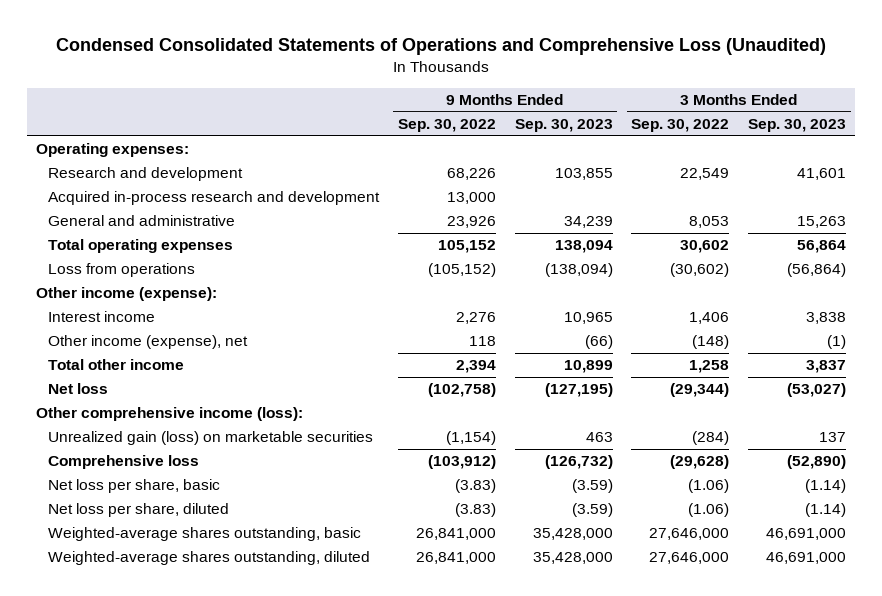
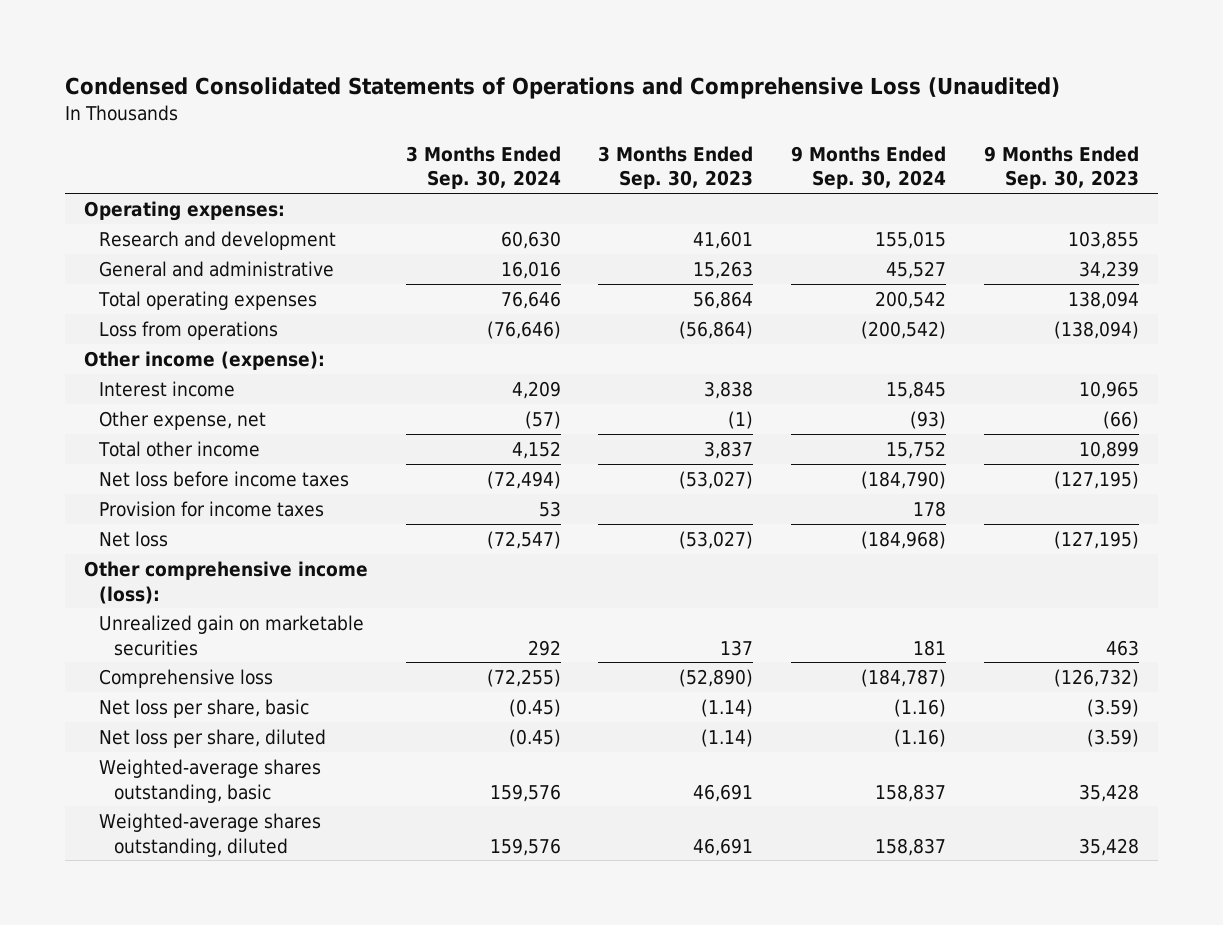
[397,119,496,133] Sep. 30, 2022 -> none
[631,119,730,133] Sep. 30, 2022 -> none
none -> [405,145,561,190] 3 Months Ended Sep. 30, 2024
none -> [791,145,947,190] 9 Months Ended Sep. 30, 2024
[48,191,381,206] Acquired in-process research and development -> none
[48,335,249,350] Other income (expense), net -> [98,410,266,430] Other expense, net
none -> [98,470,349,487] Net loss before income taxes
none -> [98,500,324,517] Provision for income taxes
[48,431,374,446] Unrealized gain (loss) on marketable securities -> [98,614,364,656] Unrealized gain on marketable securities
[532,528,613,541] 35,428,000 -> [1079,783,1140,802] 35,428
[765,528,846,541] 46,691,000 -> [693,783,754,802] 46,691
[532,552,613,565] 35,428,000 -> [1079,837,1140,856] 35,428
[765,552,846,565] 46,691,000 -> [693,837,754,856] 46,691

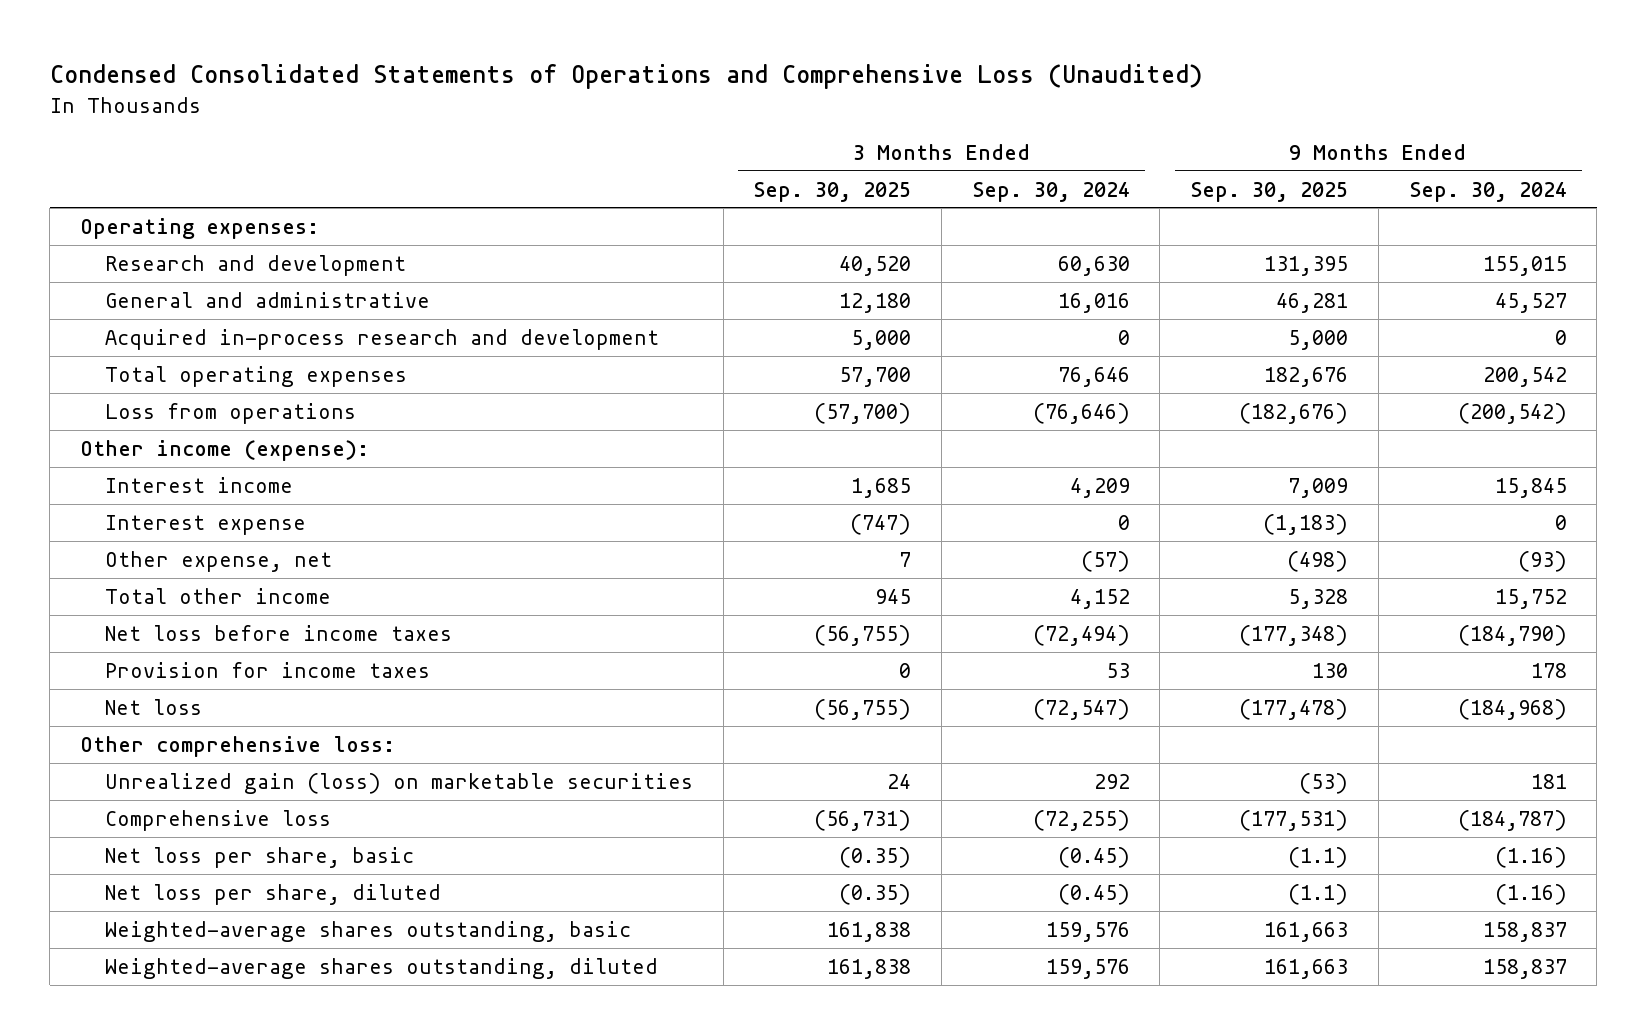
[598,145,754,190] 3 Months Ended Sep. 30, 2023 -> none
[984,145,1140,190] 9 Months Ended Sep. 30, 2023 -> none
none -> [753,181,912,202] Sep. 30, 2025
none -> [1190,181,1349,202] Sep. 30, 2025
none -> [104,328,659,350] Acquired in-process research and development
none -> [104,514,306,535] Interest expense
[83,560,368,604] Other comprehensive income (loss): -> [79,735,395,757] Other comprehensive loss:
[98,614,364,656] Unrealized gain on marketable securities -> [104,772,693,794] Unrealized gain (loss) on marketable securities

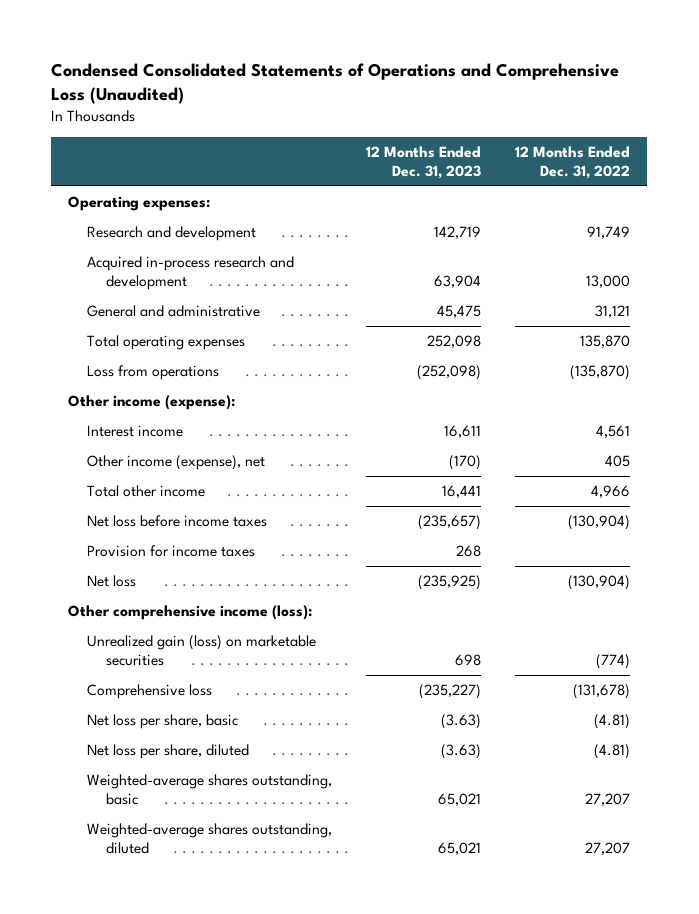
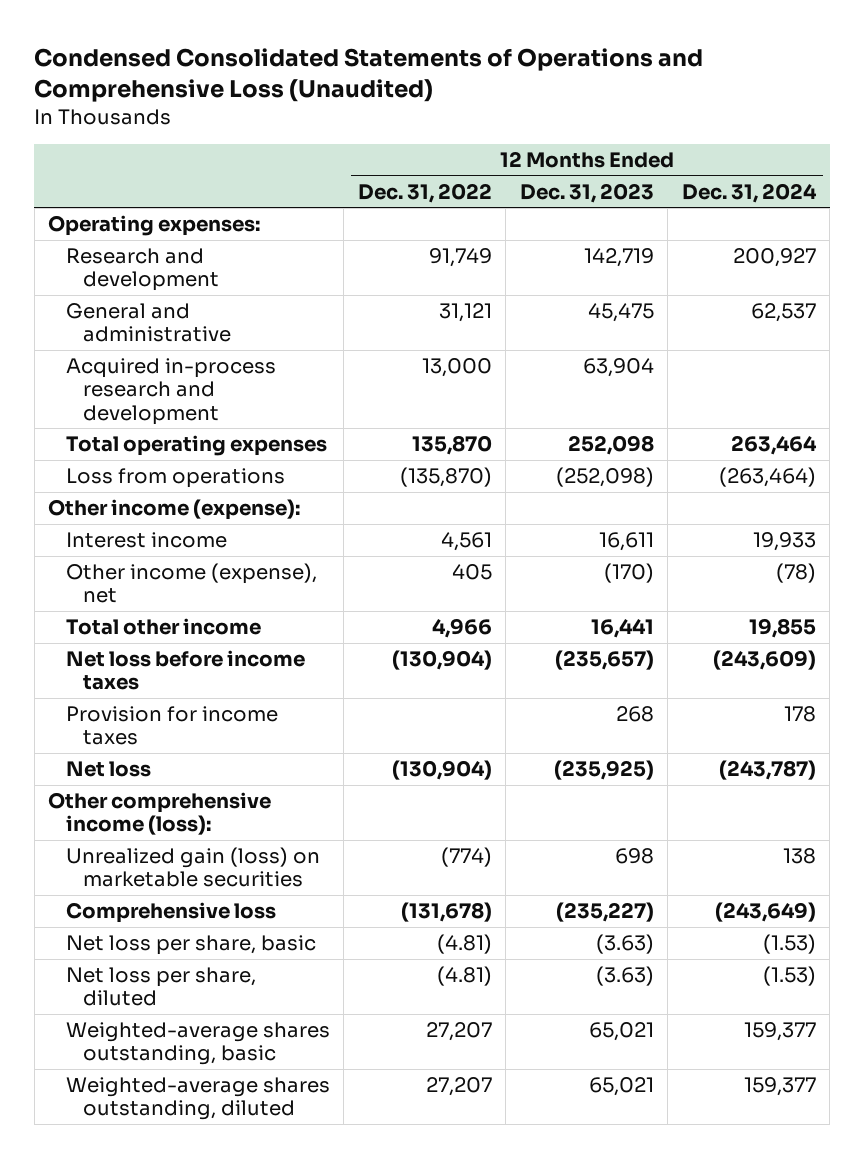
none -> [681,182,817,203] Dec. 31, 2024
[87,256,295,291] Acquired in-process research and development -> [65,358,276,425] Acquired in-process research and development

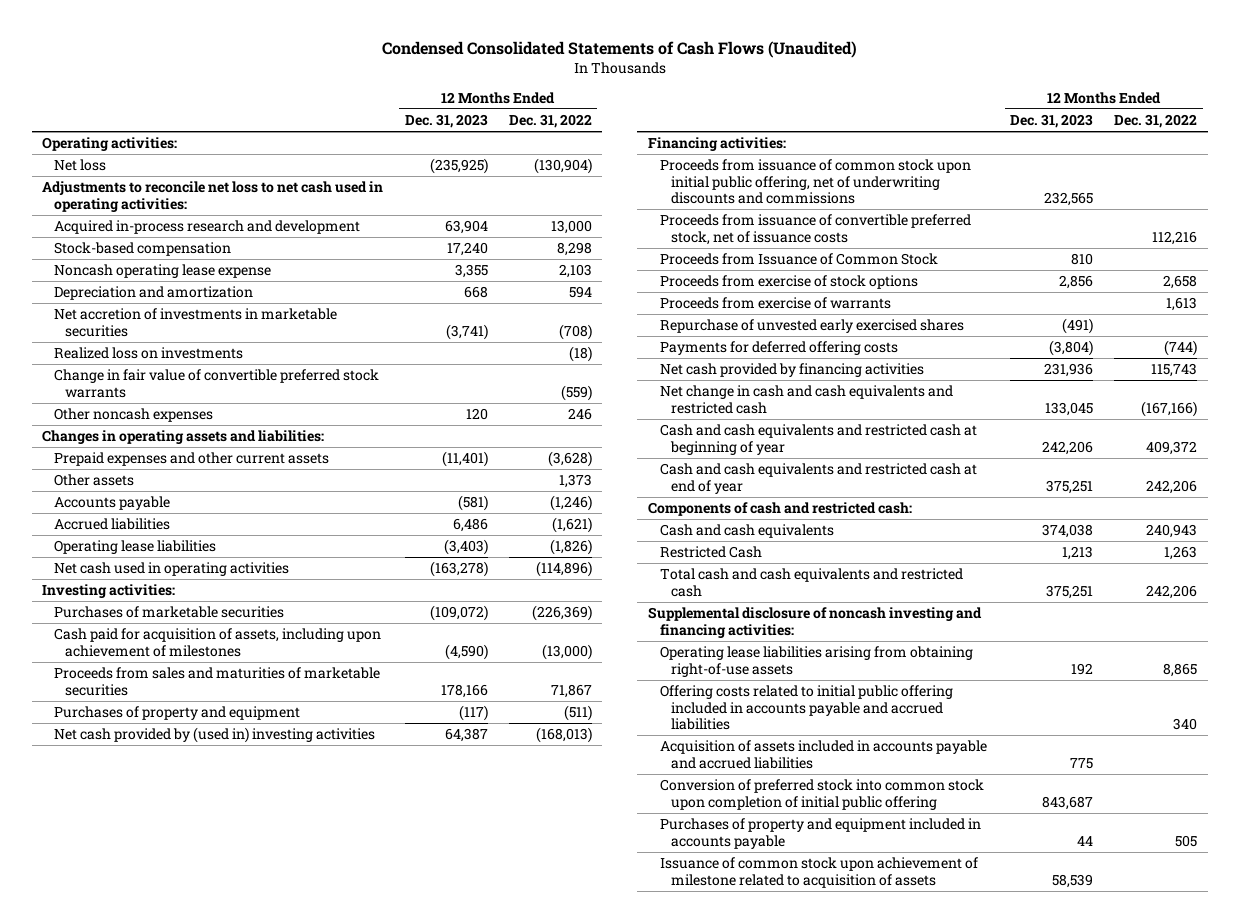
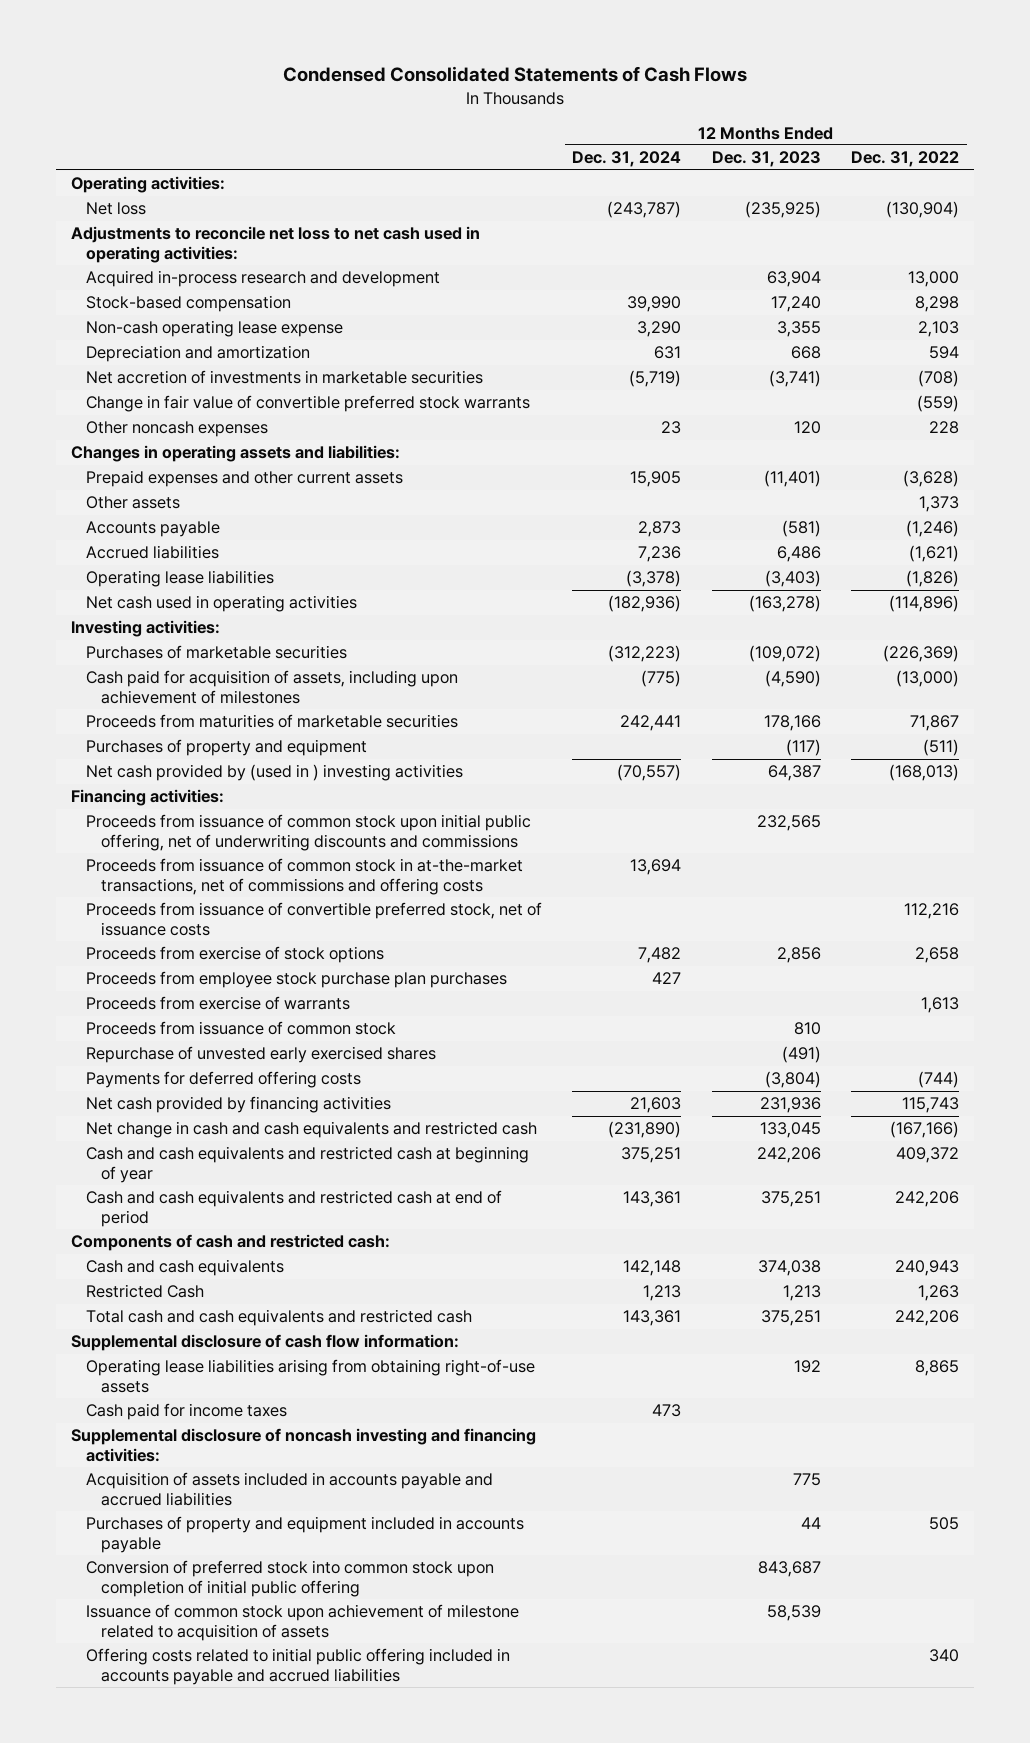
[381,40,857,58] Condensed Consolidated Statements of Cash Flows (Unaudited) -> [283,66,748,83] Condensed Consolidated Statements of Cash Flows
none -> [572,151,682,168] Dec. 31, 2024
[53,264,271,279] Noncash operating lease expense -> [86,320,344,338] Non-cash operating lease expense
[53,347,243,360] Realized loss on investments -> none
[567,408,592,421] 246 -> [929,421,960,435] 228
[53,667,380,696] Proceeds from sales and maturities of marketable securities -> [86,714,459,729] Proceeds from maturities of marketable securities
[53,727,375,744] Net cash provided by (used in) investing activities -> [86,764,464,782] Net cash provided by (used in ) investing activities
none -> [86,858,524,896] Proceeds from issuance of common stock in at-the-market transactions, net of commissions and offering costs
[659,253,938,266] Proceeds from Issuance of Common Stock -> none
none -> [86,971,508,989] Proceeds from employee stock purchase plan purchases
none -> [86,1021,397,1036] Proceeds from issuance of common stock
[659,463,977,494] Cash and cash equivalents and restricted cash at end of year -> [86,1190,503,1228] Cash and cash equivalents and restricted cash at end of period
none -> [70,1334,459,1352] Supplemental disclosure of cash flow information:
none -> [86,1403,288,1421] Cash paid for income taxes
[648,607,983,638] Supplemental disclosure of noncash investing and financing activities: -> [70,1428,536,1463] Supplemental disclosure of noncash investing and financing activities:
[659,779,984,810] Conversion of preferred stock into common stock upon completion of initial public offering -> [86,1560,495,1598] Conversion of preferred stock into common stock upon completion of initial public offering
[659,685,953,730] Offering costs related to initial public offering included in accounts payable and accrued liabilities -> [86,1648,511,1686] Offering costs related to initial public offering included in accounts payable and accrued liabilities

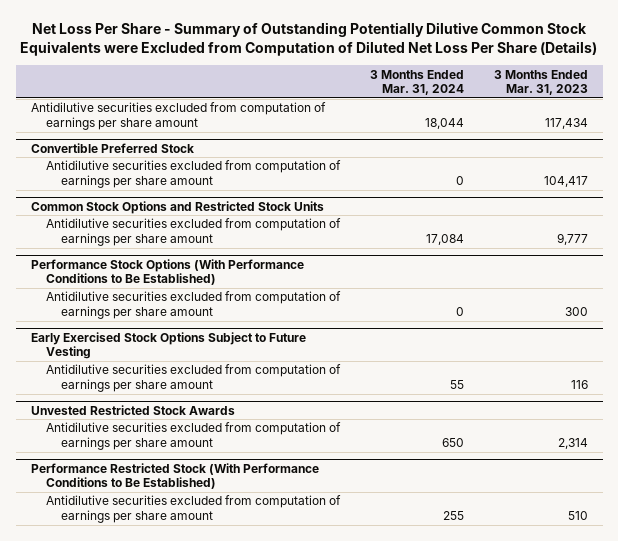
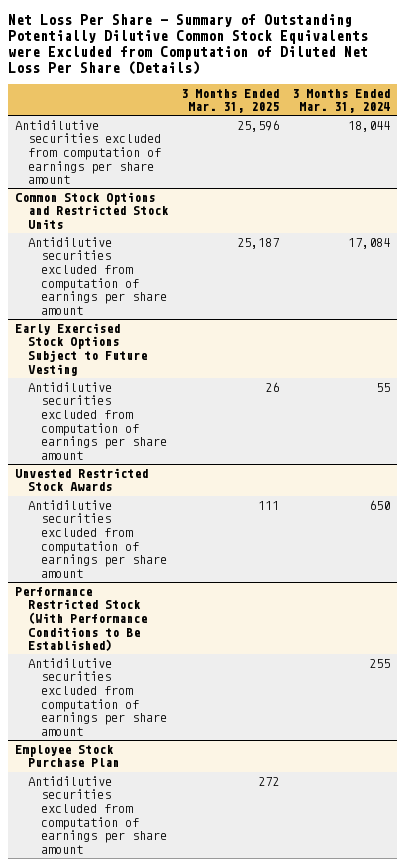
[493,69,588,96] 3 Months Ended Mar. 31, 2023 -> none
none -> [181,88,280,114] 3 Months Ended Mar. 31, 2025
[30,142,194,153] Convertible Preferred Stock -> none
[45,160,341,189] Antidilutive securities excluded from computation of earnings per share amount -> none
[30,258,304,286] Performance Stock Options (With Performance Conditions to Be Established) -> none
[45,291,341,320] Antidilutive securities excluded from computation of earnings per share amount -> none
none -> [15,744,119,768] Employee Stock Purchase Plan
none -> [27,775,167,854] Antidilutive securities excluded from computation of earnings per share amount

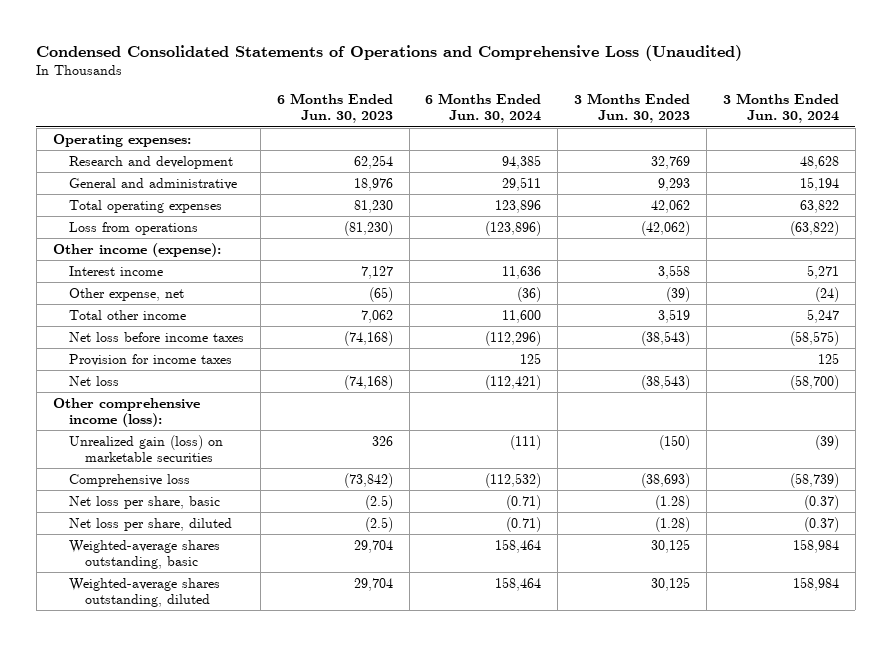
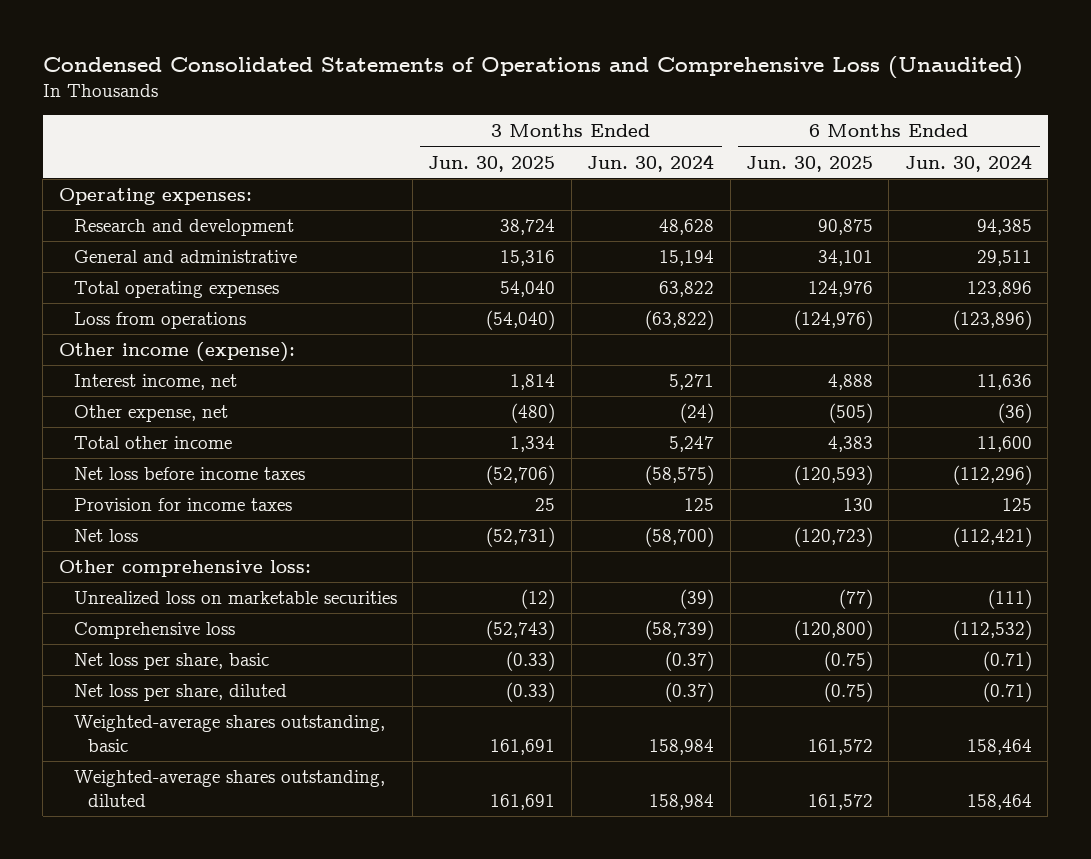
[276,93,393,124] 6 Months Ended Jun. 30, 2023 -> none
[574,93,691,124] 3 Months Ended Jun. 30, 2023 -> none
none -> [428,155,556,172] Jun. 30, 2025
none -> [746,155,874,172] Jun. 30, 2025
[68,265,163,276] Interest income -> [73,374,237,391] Interest income, net
[52,397,200,427] Other comprehensive income (loss): -> [58,560,311,578] Other comprehensive loss:
[68,434,223,462] Unrealized gain (loss) on marketable securities -> [73,591,397,605] Unrealized loss on marketable securities

